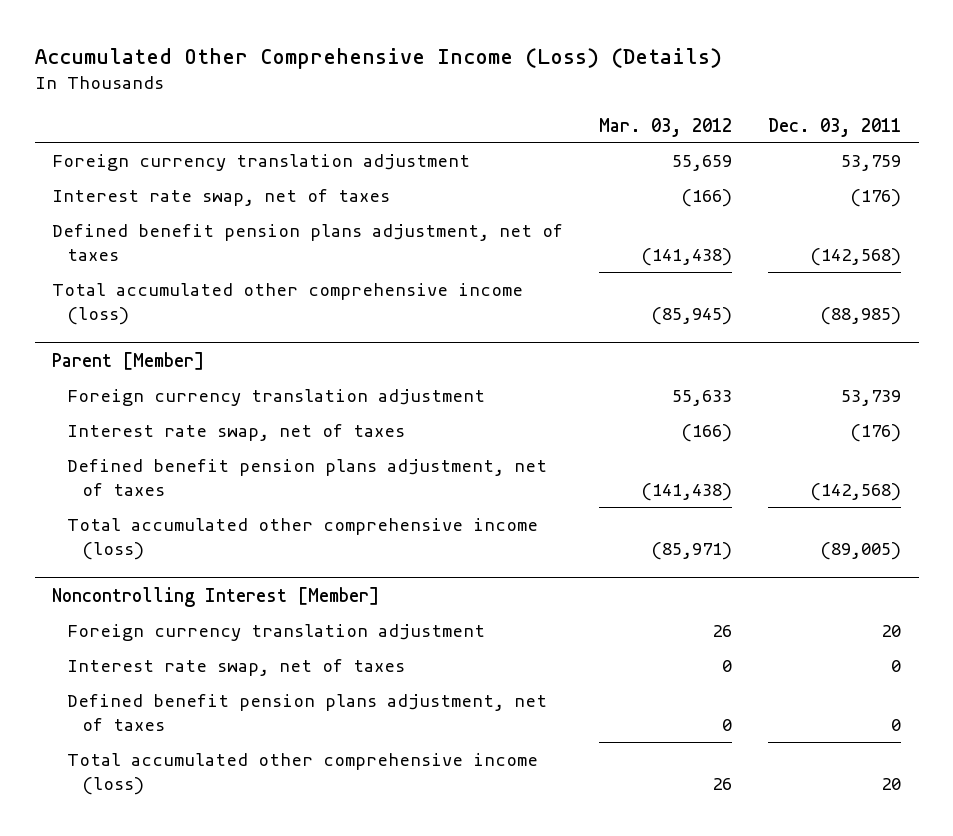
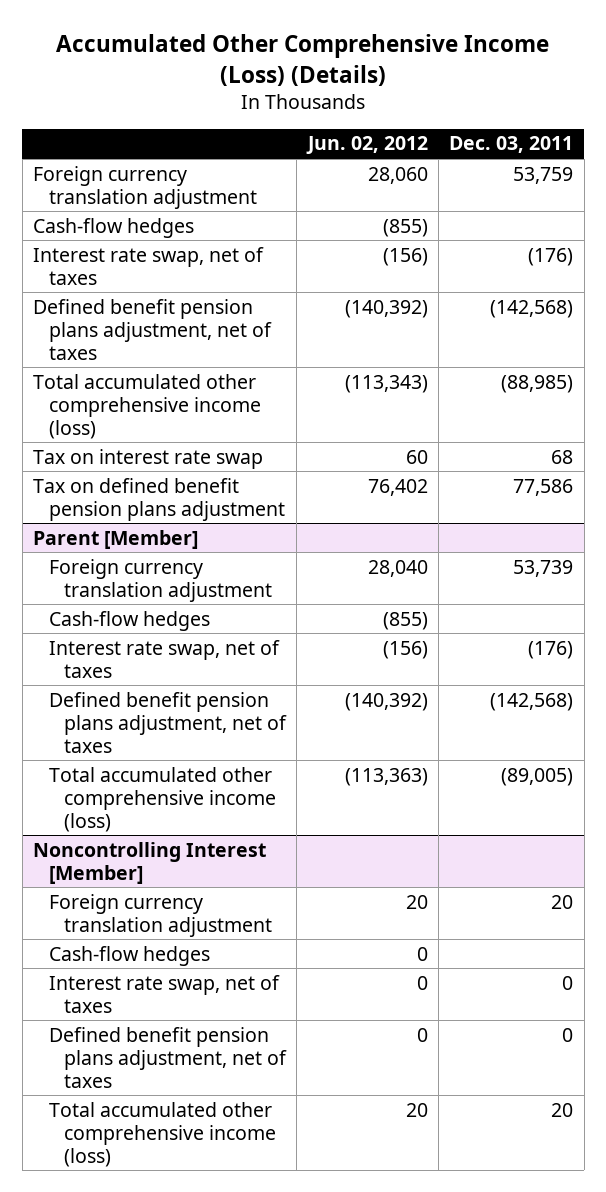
[599,117,733,137] Mar. 03, 2012 -> none
none -> [305,136,428,155] Jun. 02, 2012
none -> [33,217,195,238] Cash-flow hedges
none -> [33,448,264,469] Tax on interest rate swap
none -> [33,477,285,521] Tax on defined benefit pension plans adjustment
none -> [48,610,210,631] Cash-flow hedges
none -> [48,945,210,966] Cash-flow hedges

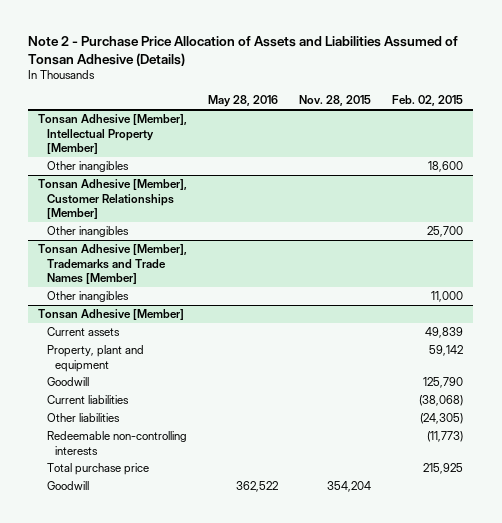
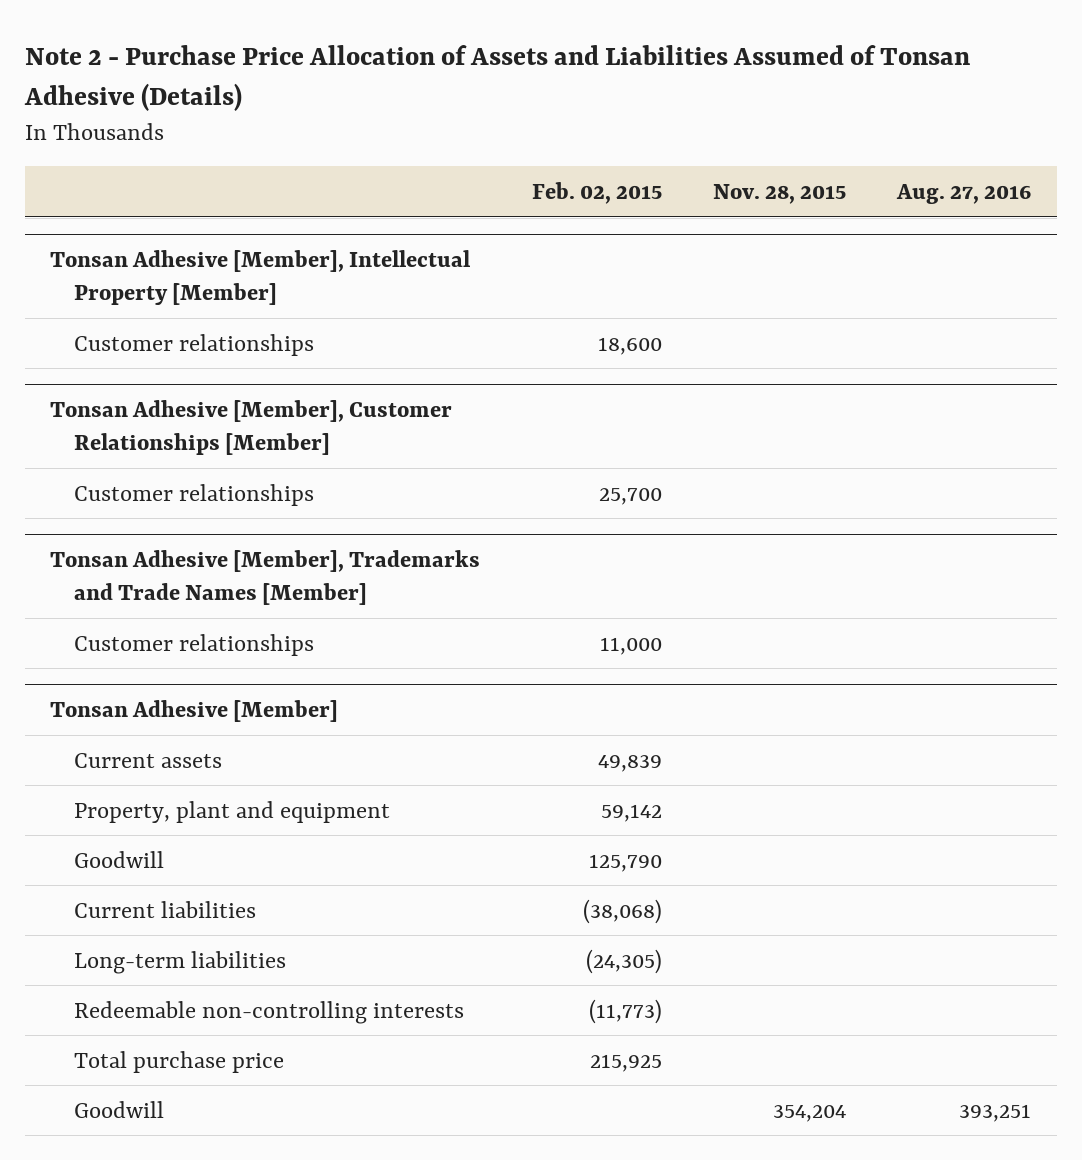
[208,95,279,108] May 28, 2016 -> none
none -> [896,183,1032,204] Aug. 27, 2016
[46,161,129,173] Other inangibles -> [73,333,314,356] Customer relationships
[46,226,129,238] Other inangibles -> [73,483,314,506] Customer relationships
[46,291,129,303] Other inangibles -> [73,633,314,656] Customer relationships
[46,413,120,423] Other liabilities -> [73,950,286,974] Long-term liabilities

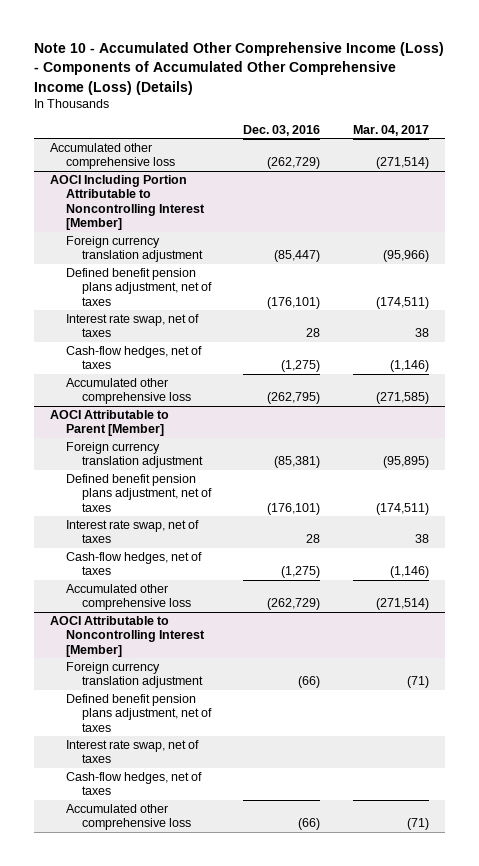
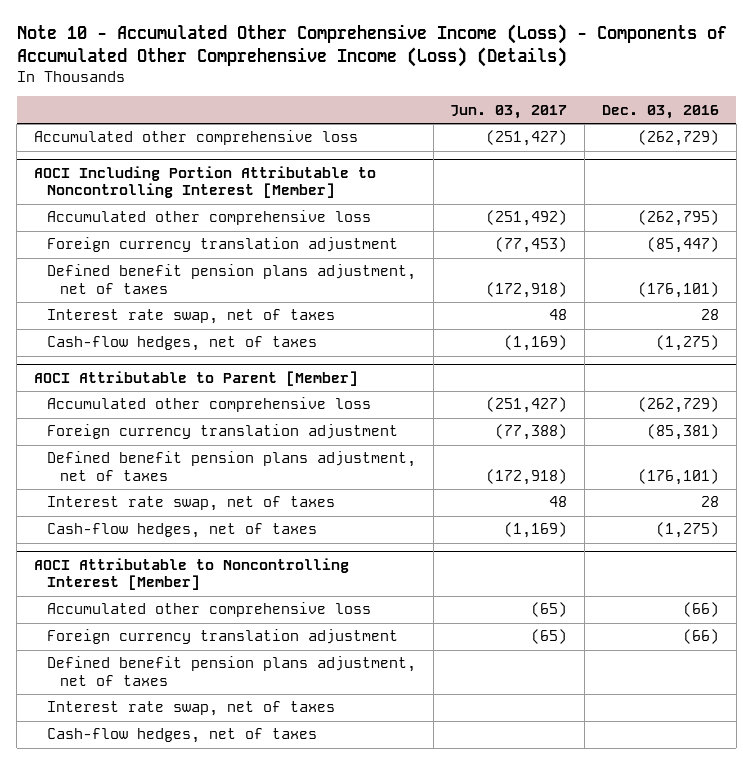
[352,124,429,136] Mar. 04, 2017 -> none
none -> [450,104,568,119] Jun. 03, 2017
[65,378,191,405] Accumulated other comprehensive loss -> [47,210,372,226] Accumulated other comprehensive loss
[65,584,191,611] Accumulated other comprehensive loss -> [47,397,372,413] Accumulated other comprehensive loss
[65,804,191,831] Accumulated other comprehensive loss -> [47,602,372,618] Accumulated other comprehensive loss

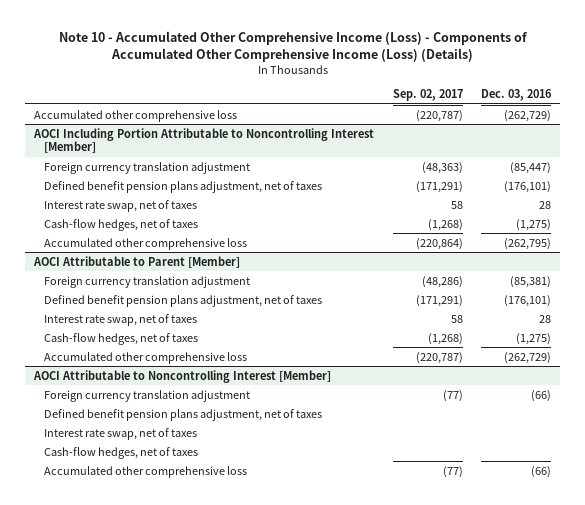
[450,104,568,119] Jun. 03, 2017 -> none
none -> [392,89,463,102] Sep. 02, 2017
[47,210,372,226] Accumulated other comprehensive loss -> [43,237,247,250] Accumulated other comprehensive loss
[47,397,372,413] Accumulated other comprehensive loss -> [43,351,247,364] Accumulated other comprehensive loss
[47,602,372,618] Accumulated other comprehensive loss -> [43,465,247,478] Accumulated other comprehensive loss

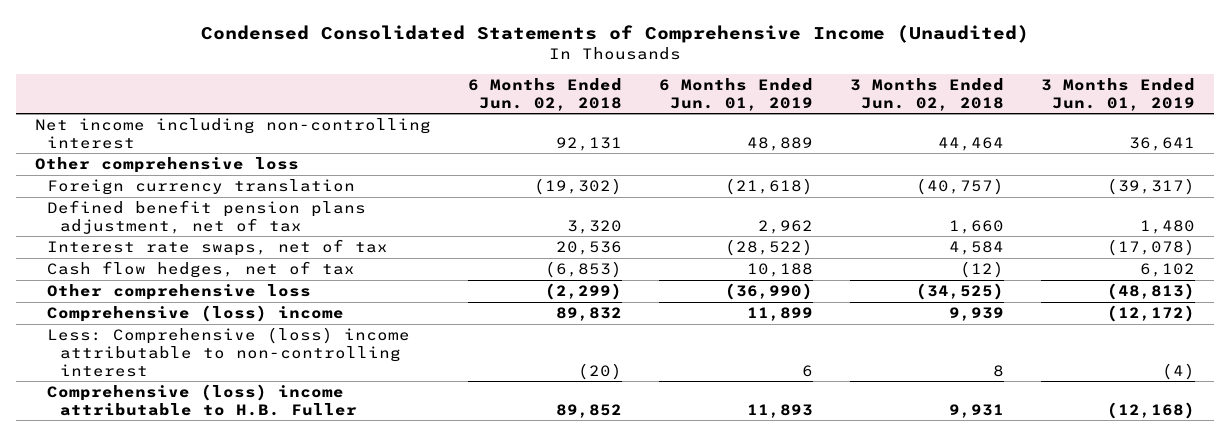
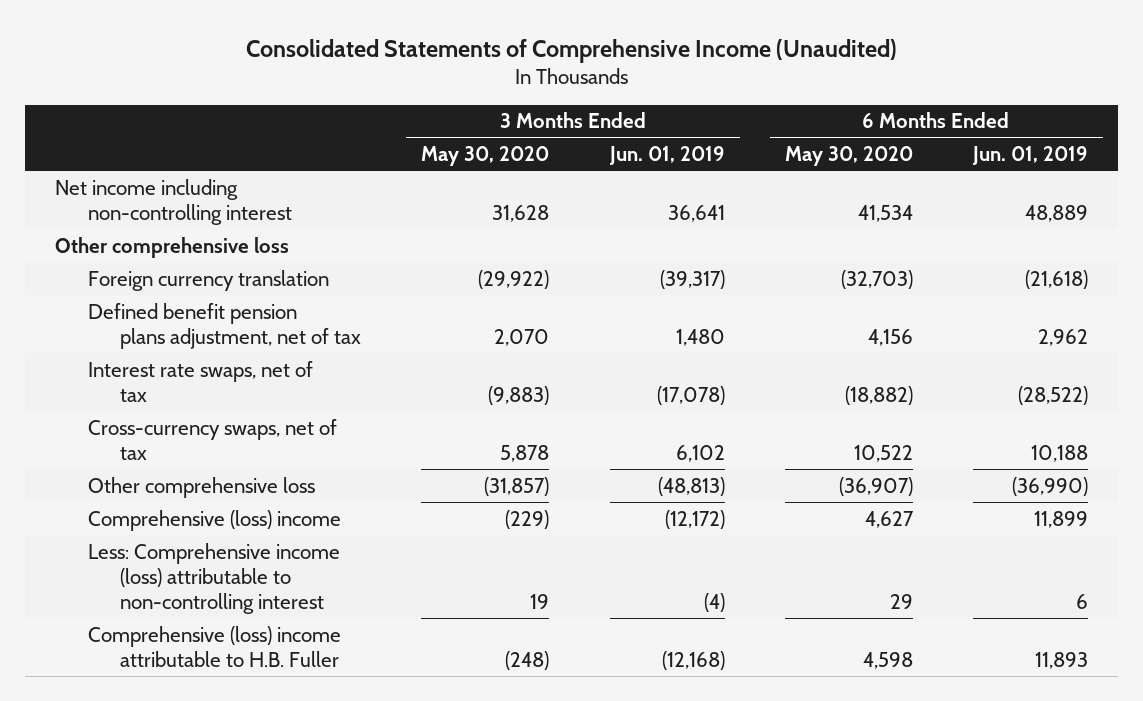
[200,25,1029,44] Condensed Consolidated Statements of Comprehensive Income (Unaudited) -> [245,38,897,63] Consolidated Statements of Comprehensive Income (Unaudited)
[467,77,622,111] 6 Months Ended Jun. 02, 2018 -> none
[849,77,1004,111] 3 Months Ended Jun. 02, 2018 -> none
none -> [421,146,550,167] May 30, 2020
none -> [784,146,913,167] May 30, 2020
[47,260,356,278] Cash flow hedges, net of tax -> [87,418,337,460] Cross-currency swaps, net of tax
[47,326,411,377] Less: Comprehensive (loss) income attributable to non-controlling interest -> [87,542,340,614] Less: Comprehensive income (loss) attributable to non-controlling interest

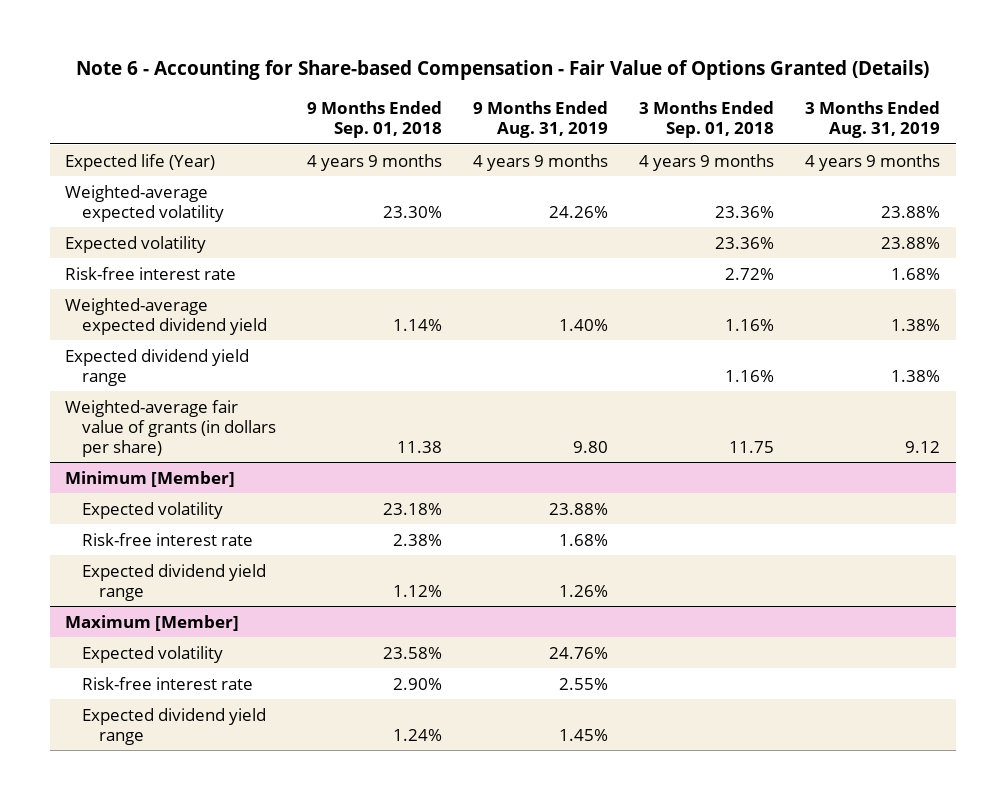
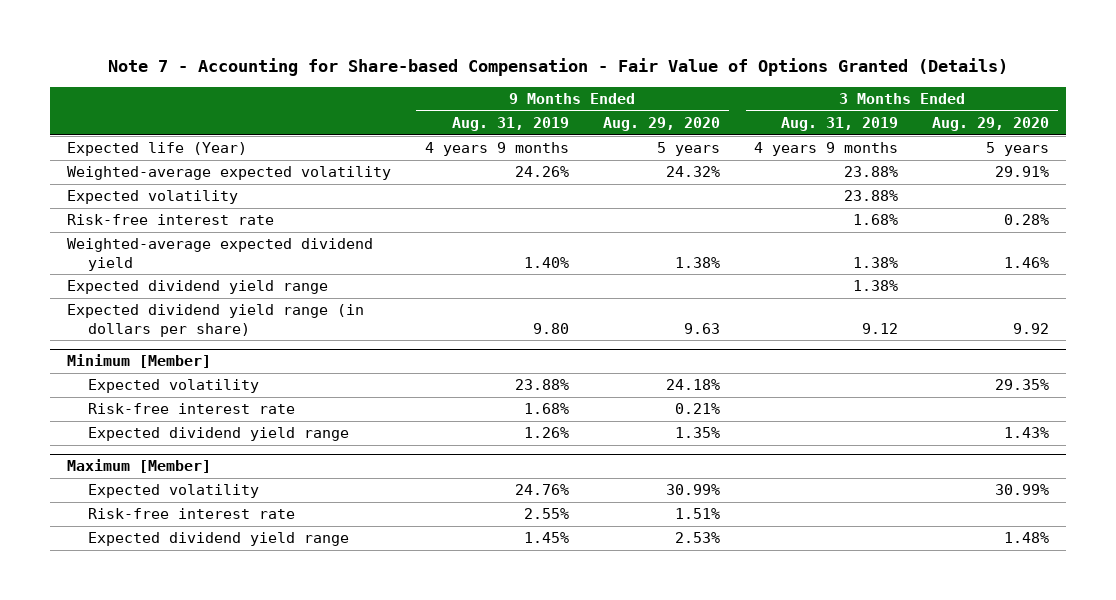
[75,60,929,81] Note 6 - Accounting for Share-based Compensation - Fair Value of Options Granted (Details) -> [107,58,1008,77] Note 7 - Accounting for Share-based Compensation - Fair Value of Options Granted (Details)
[307,100,443,138] 9 Months Ended Sep. 01, 2018 -> none
[639,100,775,138] 3 Months Ended Sep. 01, 2018 -> none
none -> [602,117,720,132] Aug. 29, 2020
none -> [932,117,1050,132] Aug. 29, 2020
[65,399,277,457] Weighted-average fair value of grants (in dollars per share) -> [66,304,364,337] Expected dividend yield range (in dollars per share)

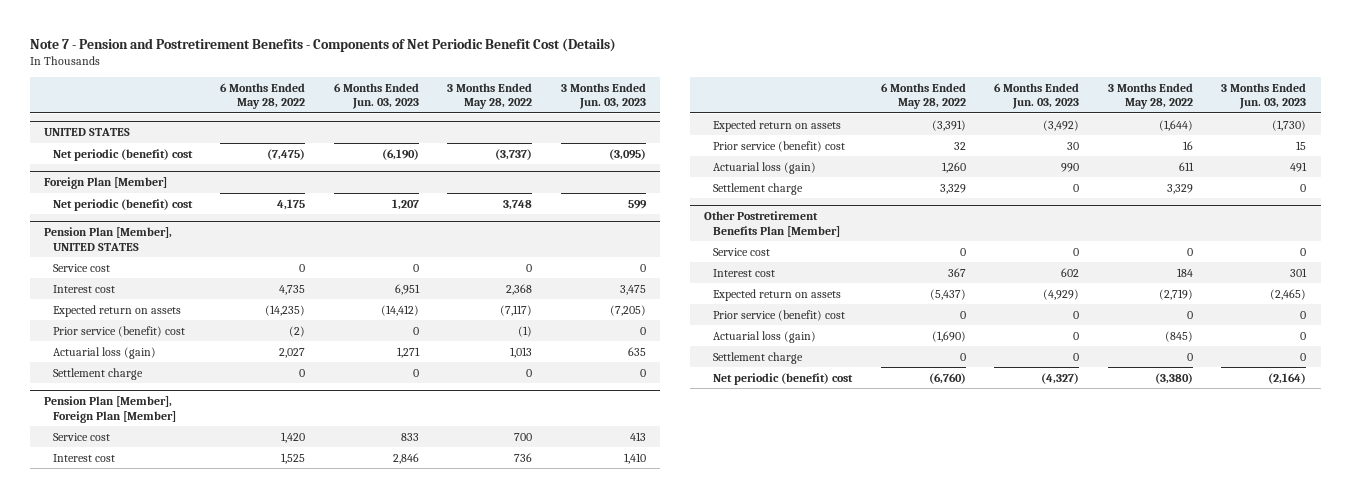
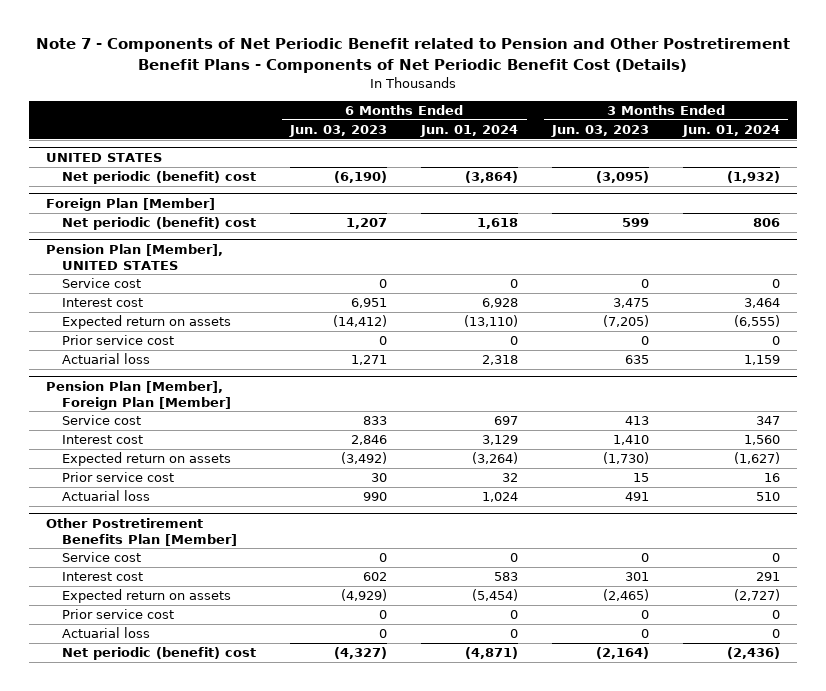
[29,37,616,52] Note 7 - Pension and Postretirement Benefits - Components of Net Periodic Benefit Cost (Details) -> [35,38,790,73] Note 7 - Components of Net Periodic Benefit related to Pension and Other Postretirement Benefit Plans - Components of Net Periodic Benefit Cost (Details)
[220,82,306,110] 6 Months Ended May 28, 2022 -> none
[447,82,533,110] 3 Months Ended May 28, 2022 -> none
none -> [420,125,519,138] Jun. 01, 2024
none -> [681,125,780,138] Jun. 01, 2024
[52,367,143,380] Settlement charge -> none
[52,325,185,337] Prior service (benefit) cost -> [62,335,175,346] Prior service cost
[52,346,156,359] Actuarial loss (gain) -> [62,353,151,365] Actuarial loss
[712,182,803,195] Settlement charge -> none
[712,140,845,152] Prior service (benefit) cost -> [62,472,175,483] Prior service cost
[712,161,816,174] Actuarial loss (gain) -> [62,490,151,502] Actuarial loss
[712,351,803,364] Settlement charge -> none
[712,309,845,321] Prior service (benefit) cost -> [62,609,175,620] Prior service cost
[712,330,816,343] Actuarial loss (gain) -> [62,627,151,639] Actuarial loss

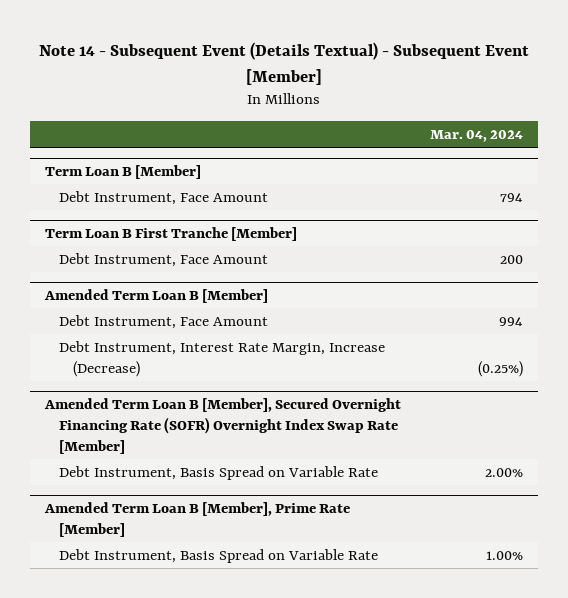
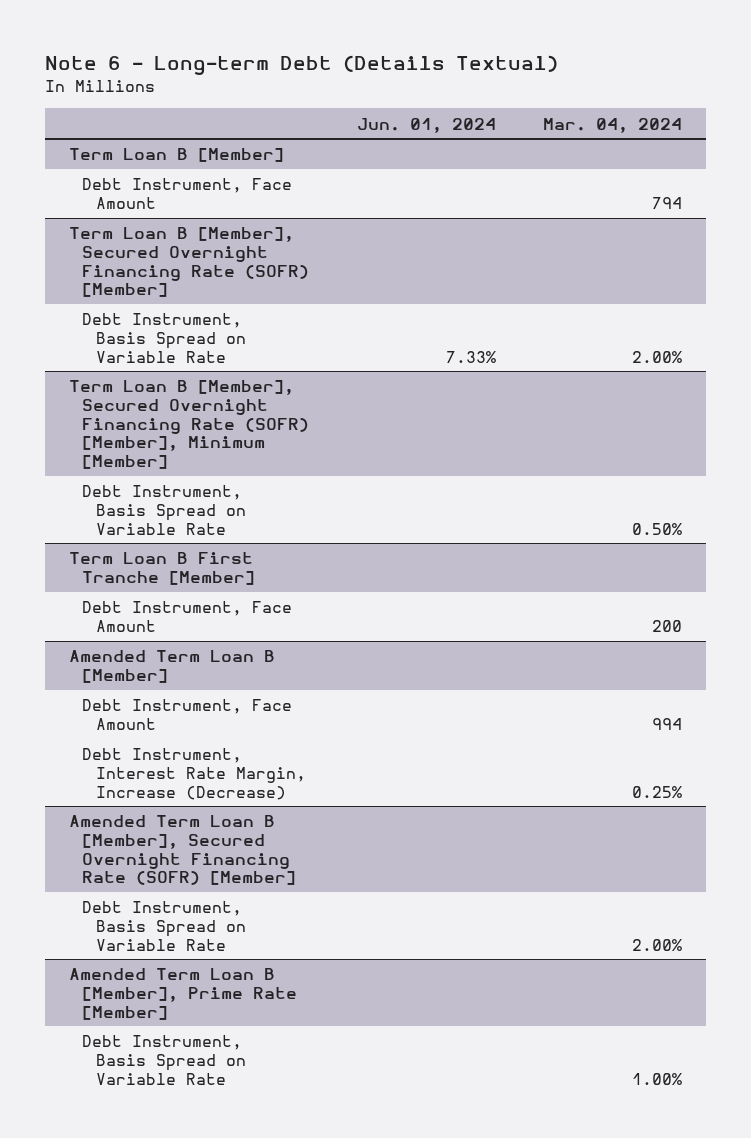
[39,41,530,85] Note 14 - Subsequent Event (Details Textual) - Subsequent Event [Member] -> [45,55,559,76] Note 6 - Long-term Debt (Details Textual)
none -> [356,117,496,133] Jun. 01, 2024
none -> [68,227,310,298] Term Loan B [Member], Secured Overnight Financing Rate (SOFR) [Member]
none -> [82,313,246,363] Debt Instrument, Basis Spread on Variable Rate
none -> [68,380,310,470] Term Loan B [Member], Secured Overnight Financing Rate (SOFR) [Member], Minimum [Member]
none -> [82,485,246,535] Debt Instrument, Basis Spread on Variable Rate
[478,360,524,377] (0.25%) -> [632,785,683,798] 0.25%
[43,398,401,454] Amended Term Loan B [Member], Secured Overnight Financing Rate (SOFR) Overnight Index Swap Rate [Member] -> [68,815,297,886] Amended Term Loan B [Member], Secured Overnight Financing Rate (SOFR) [Member]

